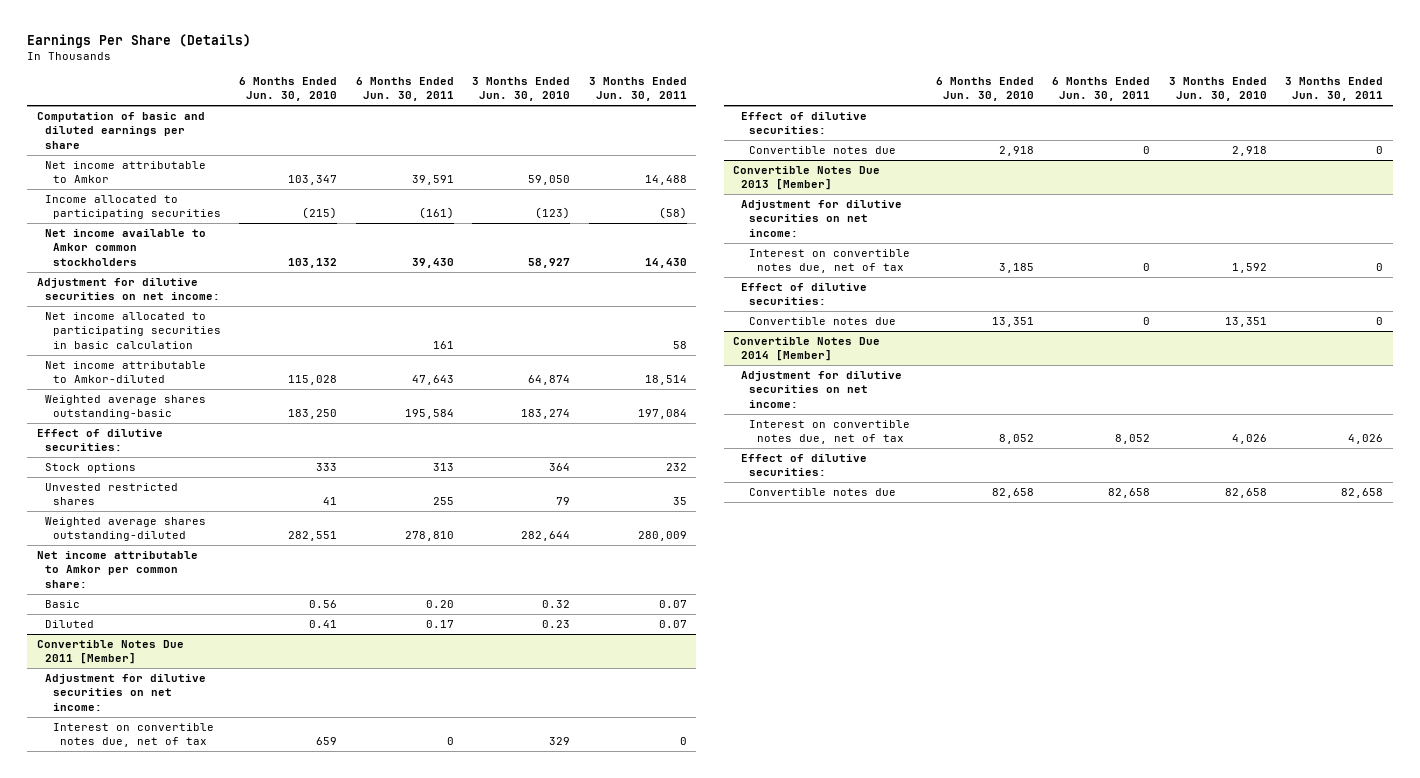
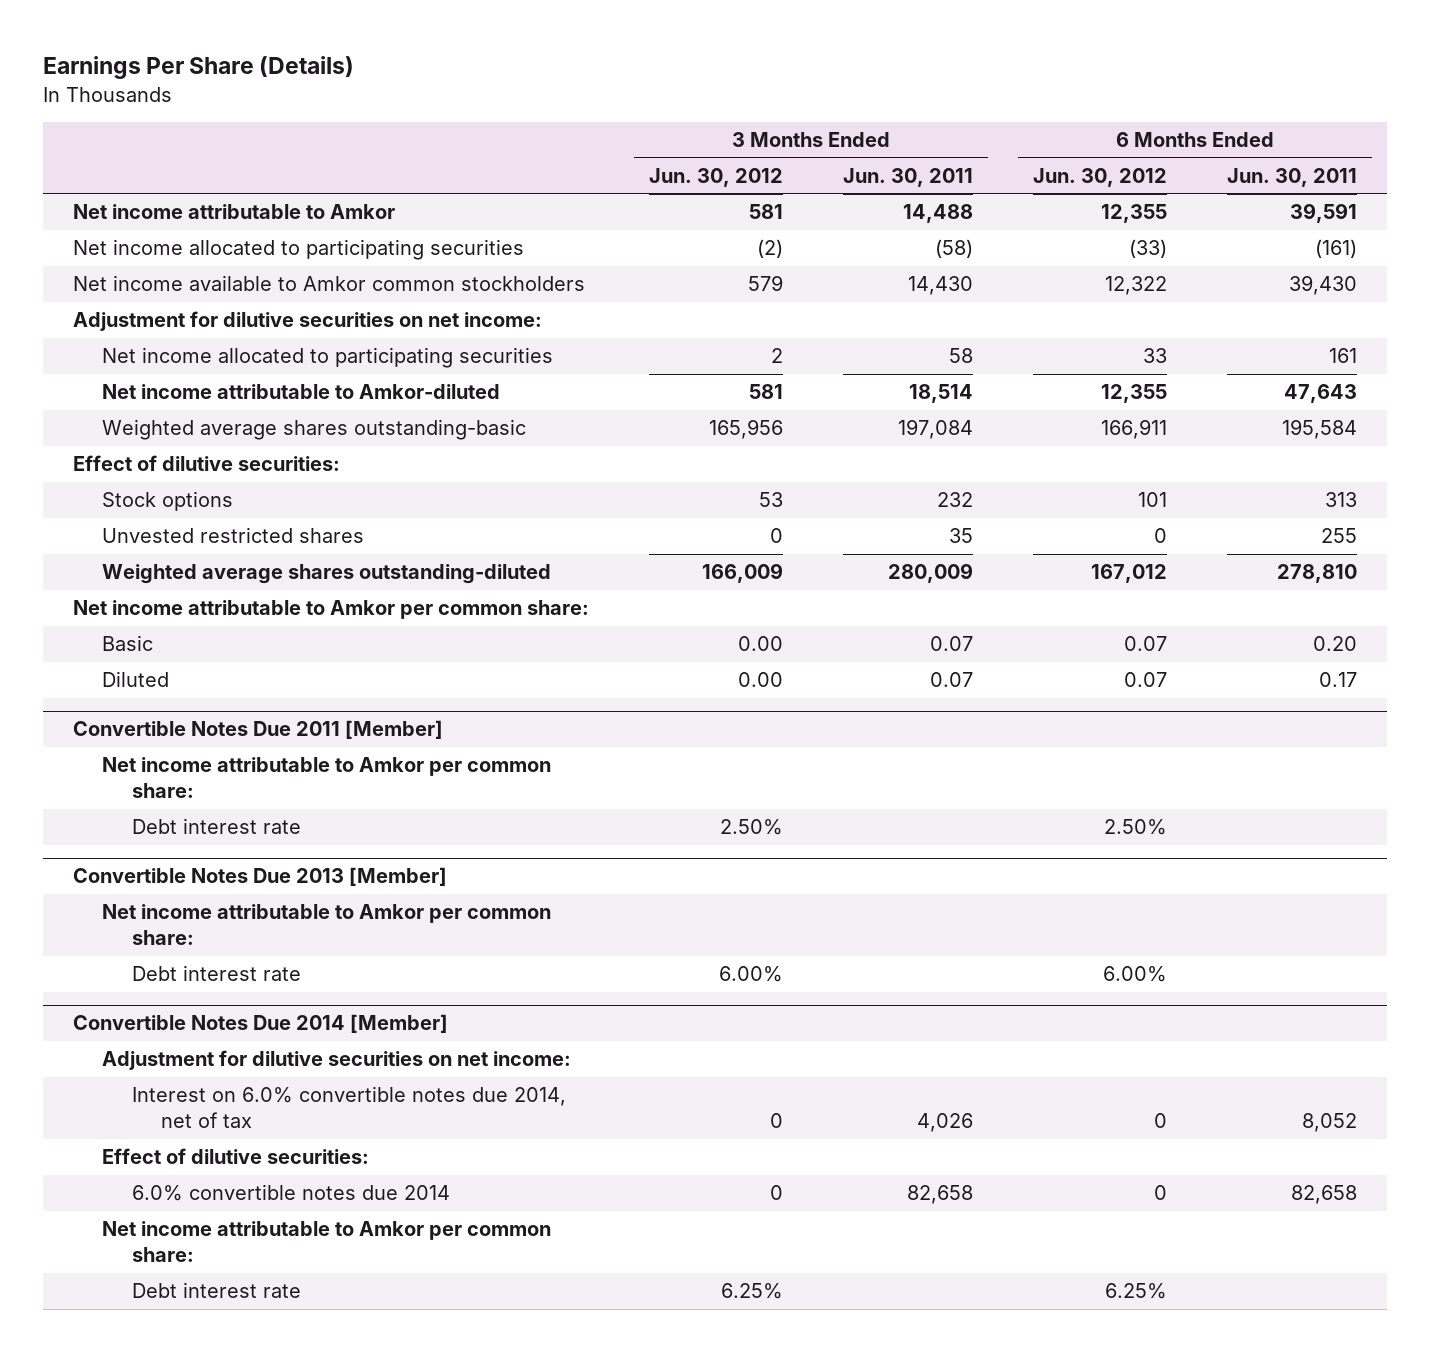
[239,77,338,102] 6 Months Ended Jun. 30, 2010 -> none
[472,77,571,102] 3 Months Ended Jun. 30, 2010 -> none
none -> [649,167,784,187] Jun. 30, 2012
none -> [1033,167,1168,187] Jun. 30, 2012
[36,111,205,149] Computation of basic and diluted earnings per share -> none
[44,194,221,220] Income allocated to participating securities -> [73,239,525,261] Net income allocated to participating securities
[44,311,221,349] Net income allocated to participating securities in basic calculation -> [102,347,554,369] Net income allocated to participating securities
[44,673,206,711] Adjustment for dilutive securities on net income: -> none
[52,722,214,748] Interest on convertible notes due, net of tax -> none
[741,111,868,135] Effect of dilutive securities: -> none
[749,145,897,154] Convertible notes due -> none
none -> [102,757,552,799] Net income attributable to Amkor per common share:
none -> [131,818,301,835] Debt interest rate
[741,199,903,237] Adjustment for dilutive securities on net income: -> none
[749,248,911,274] Interest on convertible notes due, net of tax -> none
[741,282,868,306] Effect of dilutive securities: -> none
[749,316,897,325] Convertible notes due -> none
none -> [102,904,552,946] Net income attributable to Amkor per common share:
none -> [131,965,301,982] Debt interest rate
[749,419,911,445] Interest on convertible notes due, net of tax -> [131,1086,566,1129] Interest on 6.0% convertible notes due 2014, net of tax
[749,487,897,496] Convertible notes due -> [131,1184,450,1202] 6.0% convertible notes due 2014
none -> [102,1221,552,1263] Net income attributable to Amkor per common share:
none -> [131,1282,301,1299] Debt interest rate

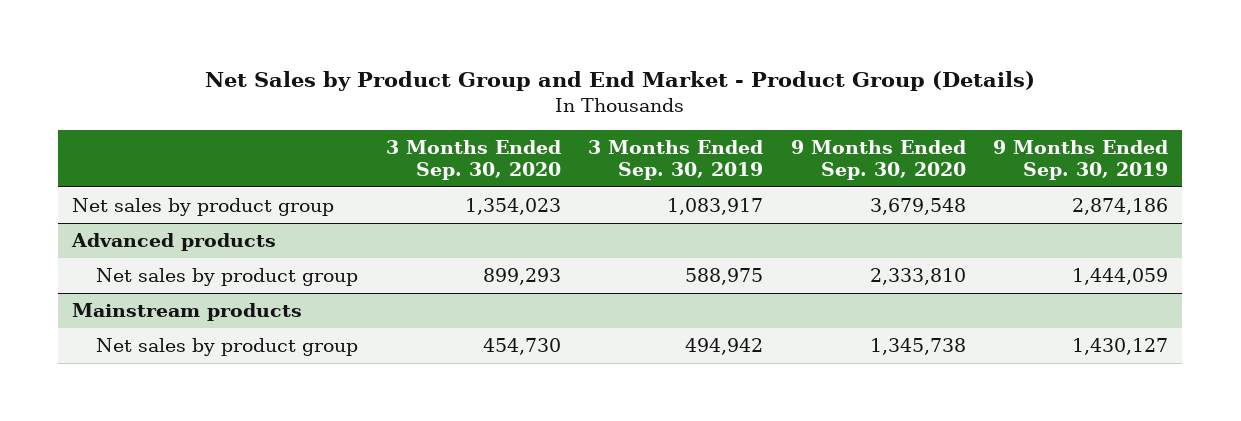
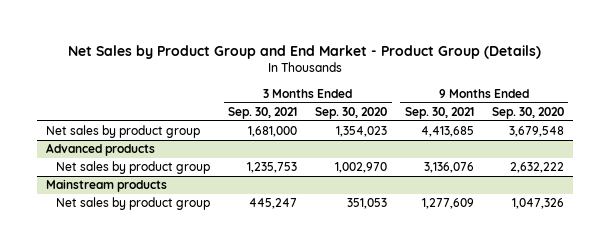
[588,140,764,180] 3 Months Ended Sep. 30, 2019 -> none
[993,140,1169,180] 9 Months Ended Sep. 30, 2019 -> none
none -> [228,106,298,119] Sep. 30, 2021
none -> [404,106,474,119] Sep. 30, 2021
[482,268,561,286] 899,293 -> [335,162,388,174] 1,002,970
[869,268,966,286] 2,333,810 -> [509,162,564,174] 2,632,222
[482,338,561,356] 454,730 -> [347,198,388,210] 351,053
[869,338,966,356] 1,345,738 -> [511,198,564,210] 1,047,326

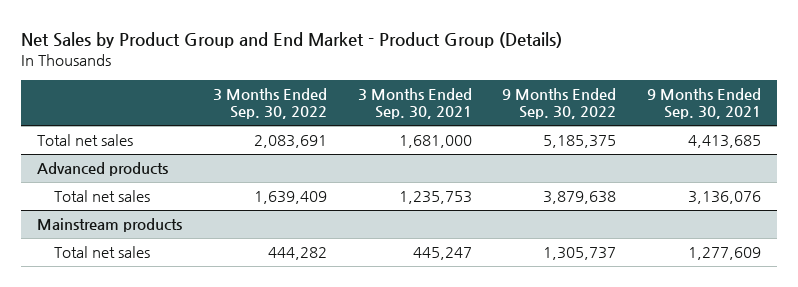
[315,106,388,119] Sep. 30, 2020 -> none
[491,106,564,119] Sep. 30, 2020 -> none
none -> [212,87,327,120] 3 Months Ended Sep. 30, 2022
none -> [502,87,617,120] 9 Months Ended Sep. 30, 2022
[45,125,200,139] Net sales by product group -> [36,134,133,147] Total net sales
[56,161,211,175] Net sales by product group -> [54,190,151,203] Total net sales
[56,197,211,211] Net sales by product group -> [54,246,151,259] Total net sales

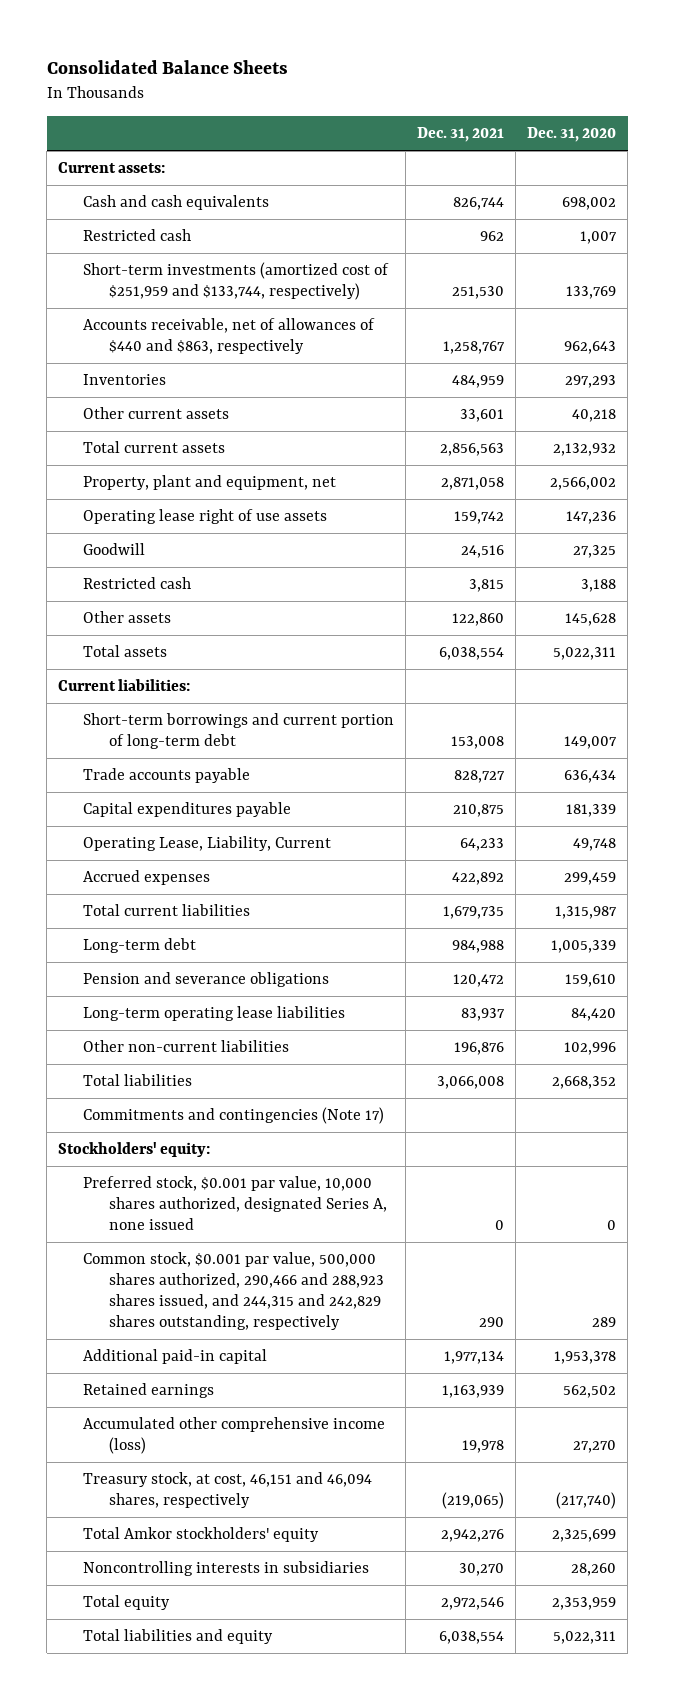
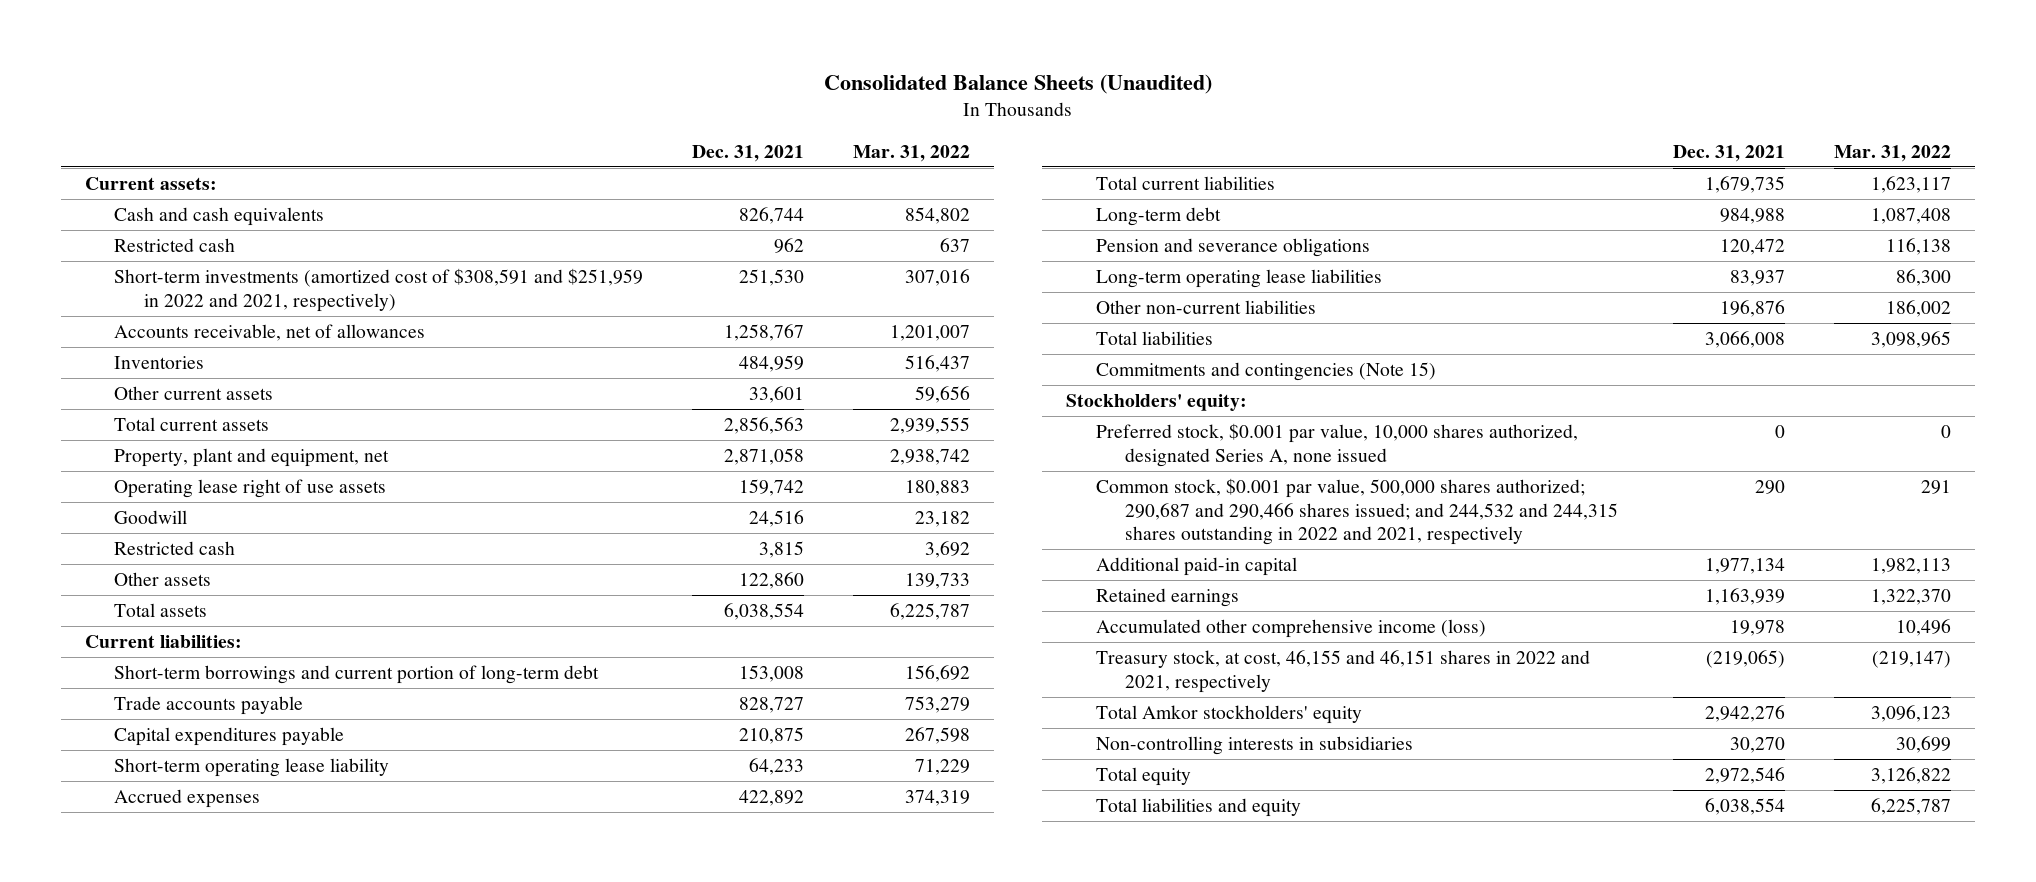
[46,60,288,75] Consolidated Balance Sheets -> [823,74,1212,95] Consolidated Balance Sheets (Unaudited)
[527,127,617,143] Dec. 31, 2020 -> none
none -> [852,144,970,162] Mar. 31, 2022
[83,262,390,300] Short-term investments (amortized cost of $251,959 and $133,744, respectively) -> [114,268,644,312] Short-term investments (amortized cost of $308,591 and $251,959 in 2022 and 2021, respectively)
[83,318,376,354] Accounts receivable, net of allowances of $440 and $863, respectively -> [114,324,426,342] Accounts receivable, net of allowances
[83,836,332,852] Operating Lease, Liability, Current -> [114,758,390,778] Short-term operating lease liability
[83,1107,385,1125] Commitments and contingencies (Note 17) -> [1095,362,1436,382] Commitments and contingencies (Note 15)
[83,1252,384,1330] Common stock, $0.001 par value, 500,000 shares authorized, 290,466 and 288,923 shares issued, and 244,315 and 242,829 shares outstanding, respectively -> [1095,478,1619,546] Common stock, $0.001 par value, 500,000 shares authorized; 290,687 and 290,466 shares issued; and 244,532 and 244,315 shares outstanding in 2022 and 2021, respectively
[83,1472,373,1508] Treasury stock, at cost, 46,151 and 46,094 shares, respectively -> [1095,650,1590,693] Treasury stock, at cost, 46,155 and 46,151 shares in 2022 and 2021, respectively
[83,1561,370,1577] Noncontrolling interests in subsidiaries -> [1095,736,1413,756] Non-controlling interests in subsidiaries

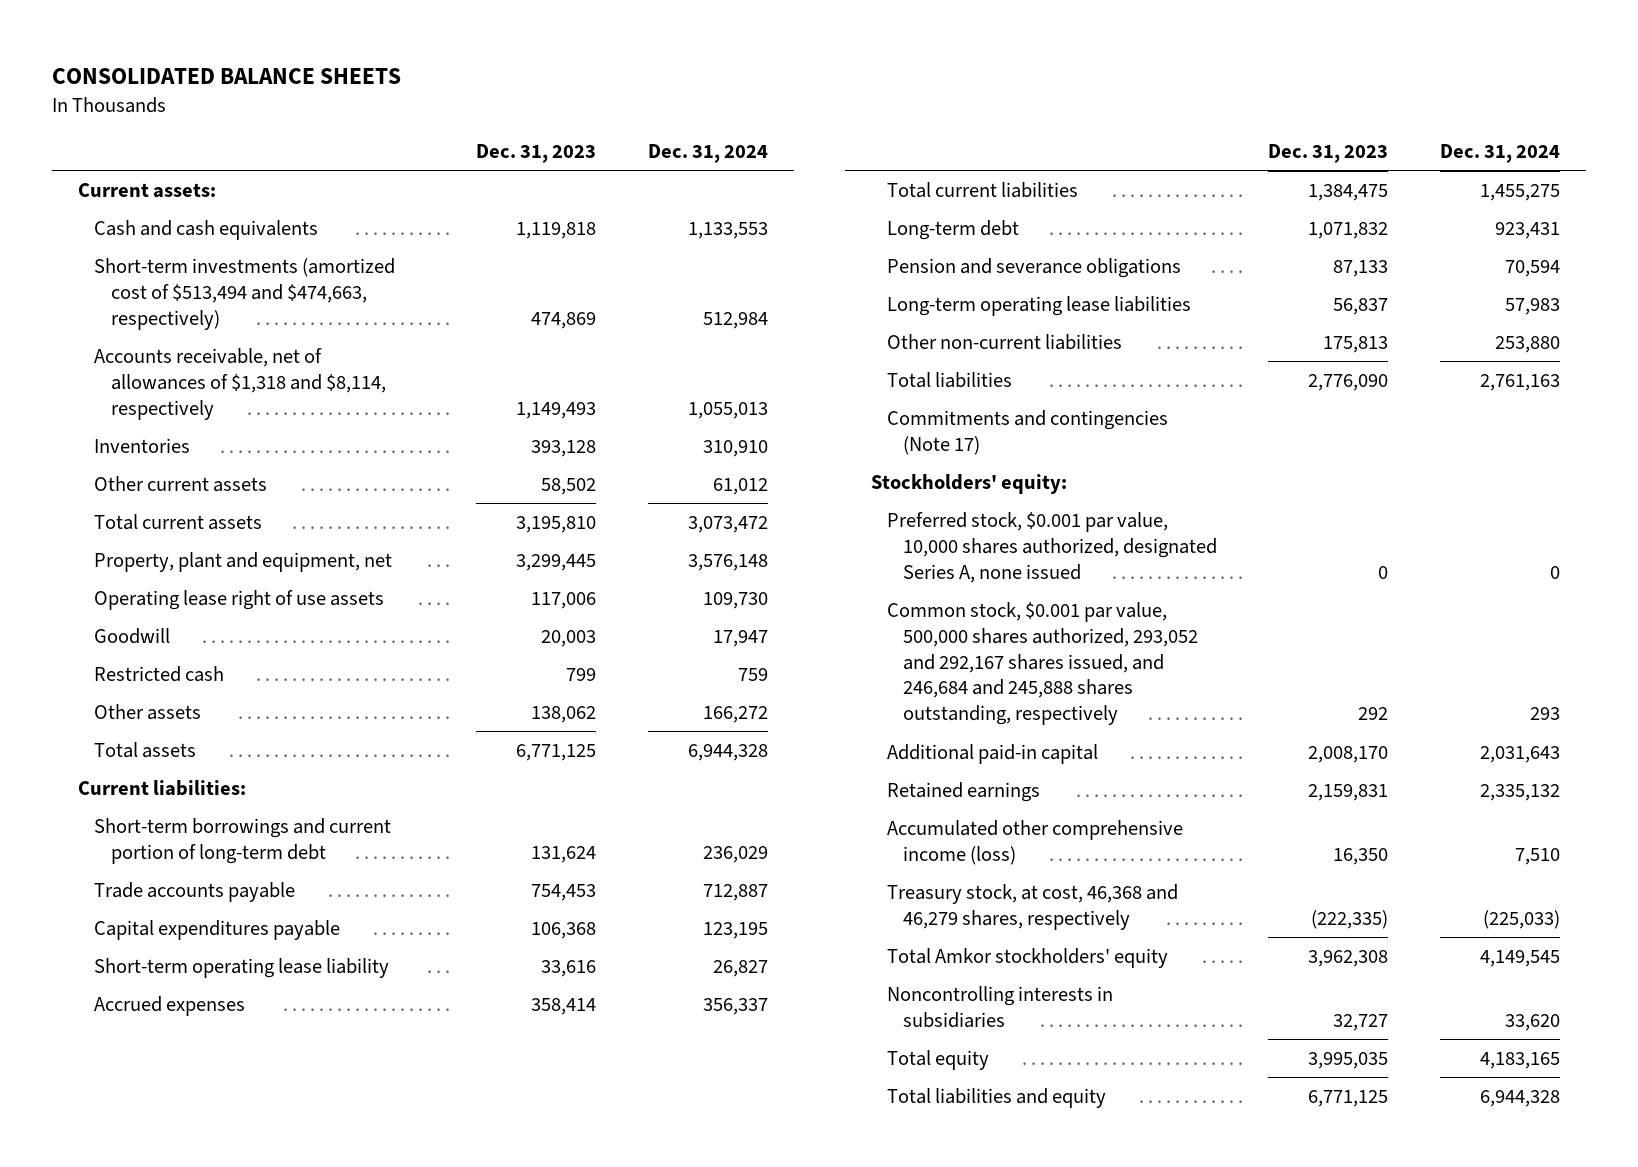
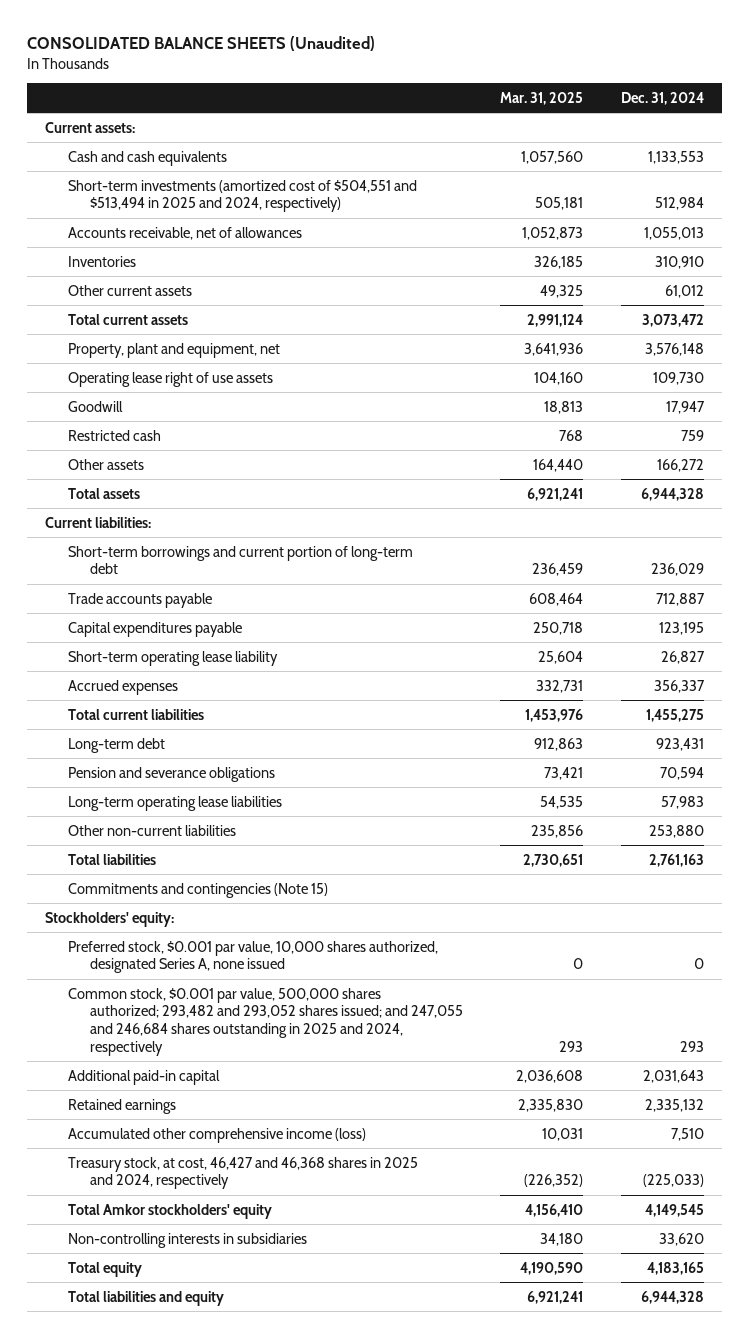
[52,68,402,85] CONSOLIDATED BALANCE SHEETS -> [26,36,375,52] CONSOLIDATED BALANCE SHEETS (Unaudited)
[476,143,597,163] Dec. 31, 2023 -> none
none -> [500,91,584,105] Mar. 31, 2025
[94,257,396,330] Short-term investments (amortized cost of $513,494 and $474,663, respectively) -> [67,179,417,213] Short-term investments (amortized cost of $504,551 and $513,494 in 2025 and 2024, respectively)
[94,347,386,420] Accounts receivable, net of allowances of $1,318 and $8,114, respectively -> [67,226,302,240] Accounts receivable, net of allowances
[886,409,1168,455] Commitments and contingencies (Note 17) -> [67,882,328,898] Commitments and contingencies (Note 15)
[886,601,1198,726] Common stock, $0.001 par value, 500,000 shares authorized, 293,052 and 292,167 shares issued, and 246,684 and 245,888 shares outstanding, respectively -> [67,987,464,1056] Common stock, $0.001 par value, 500,000 shares authorized; 293,482 and 293,052 shares issued; and 247,055 and 246,684 shares outstanding in 2025 and 2024, respectively
[886,883,1178,930] Treasury stock, at cost, 46,368 and 46,279 shares, respectively -> [67,1156,418,1190] Treasury stock, at cost, 46,427 and 46,368 shares in 2025 and 2024, respectively
[886,985,1113,1028] Noncontrolling interests in subsidiaries -> [67,1232,307,1248] Non-controlling interests in subsidiaries

